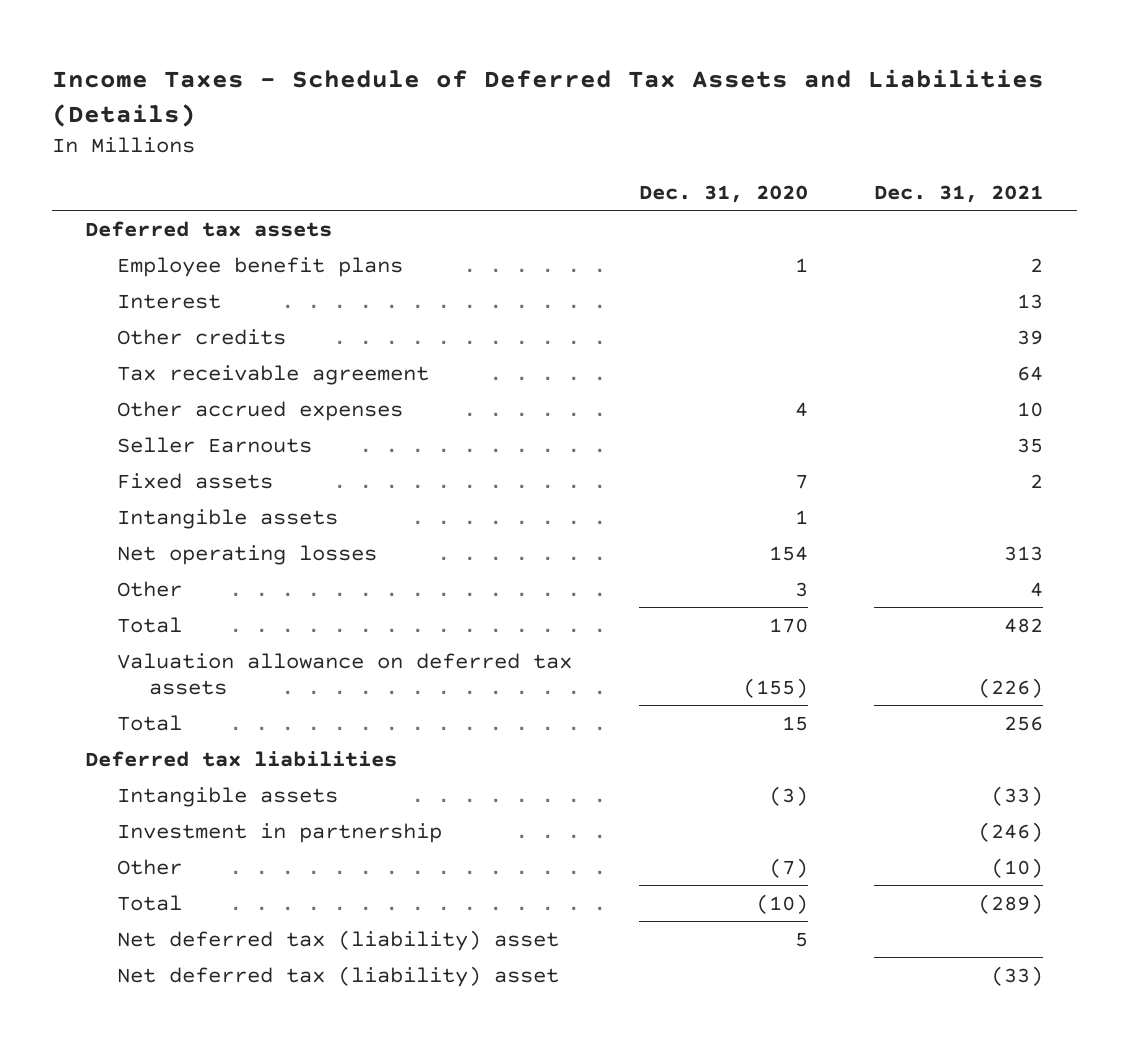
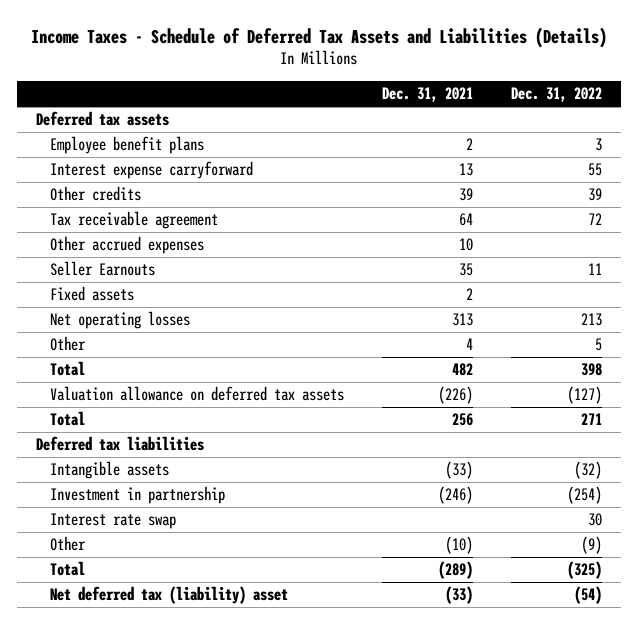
[638,184,808,203] Dec. 31, 2020 -> none
none -> [510,87,602,103] Dec. 31, 2022
[117,293,222,309] Interest -> [50,161,254,180] Interest expense carryforward
[117,508,339,529] Intangible assets -> none
none -> [50,513,177,530] Interest rate swap
[117,929,560,951] Net deferred tax (liability) asset -> none

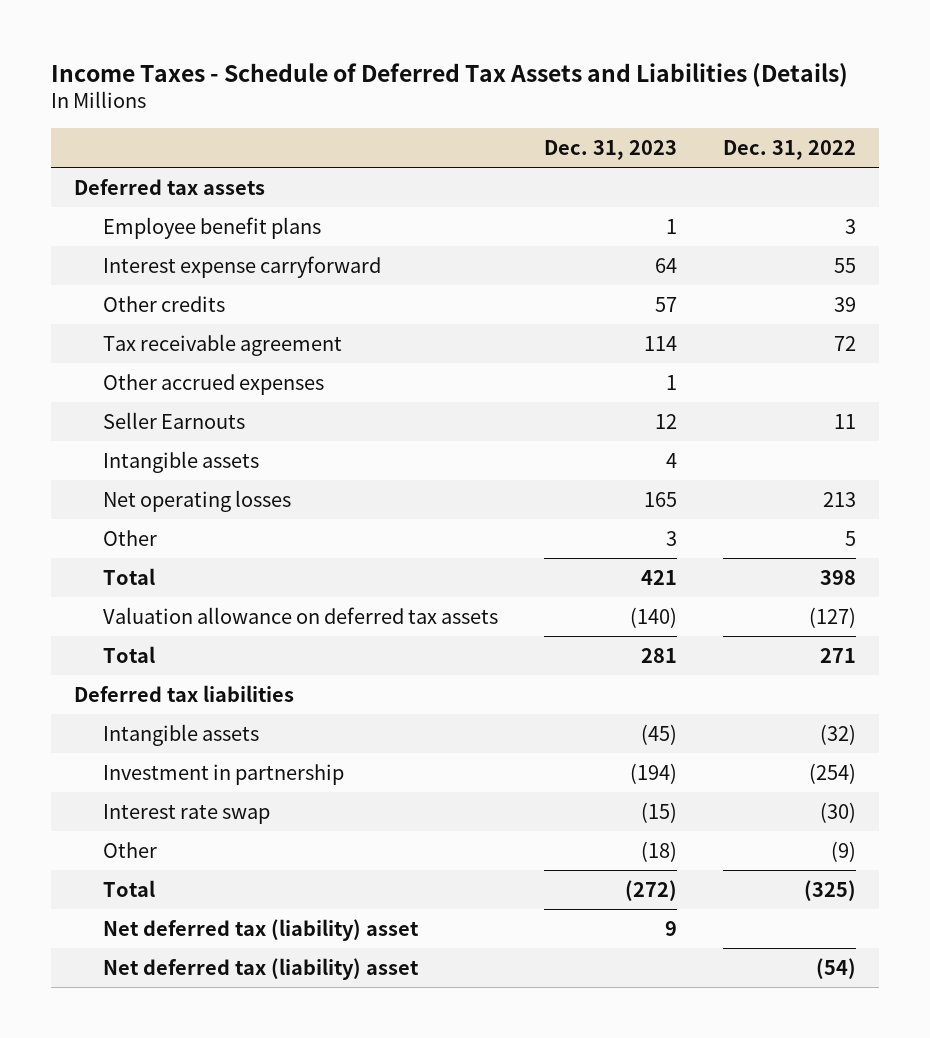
[382,87,474,103] Dec. 31, 2021 -> none
none -> [543,140,677,161] Dec. 31, 2023
[50,286,135,302] Fixed assets -> none
none -> [102,450,259,473] Intangible assets
[587,513,602,527] 30 -> [819,801,856,823] (30)
none -> [102,918,419,941] Net deferred tax (liability) asset

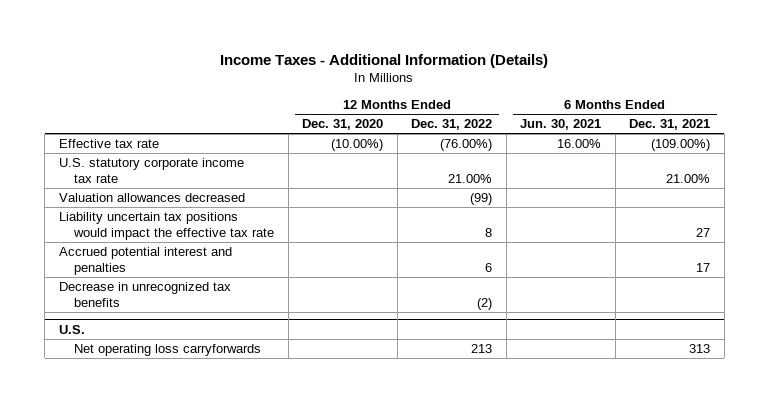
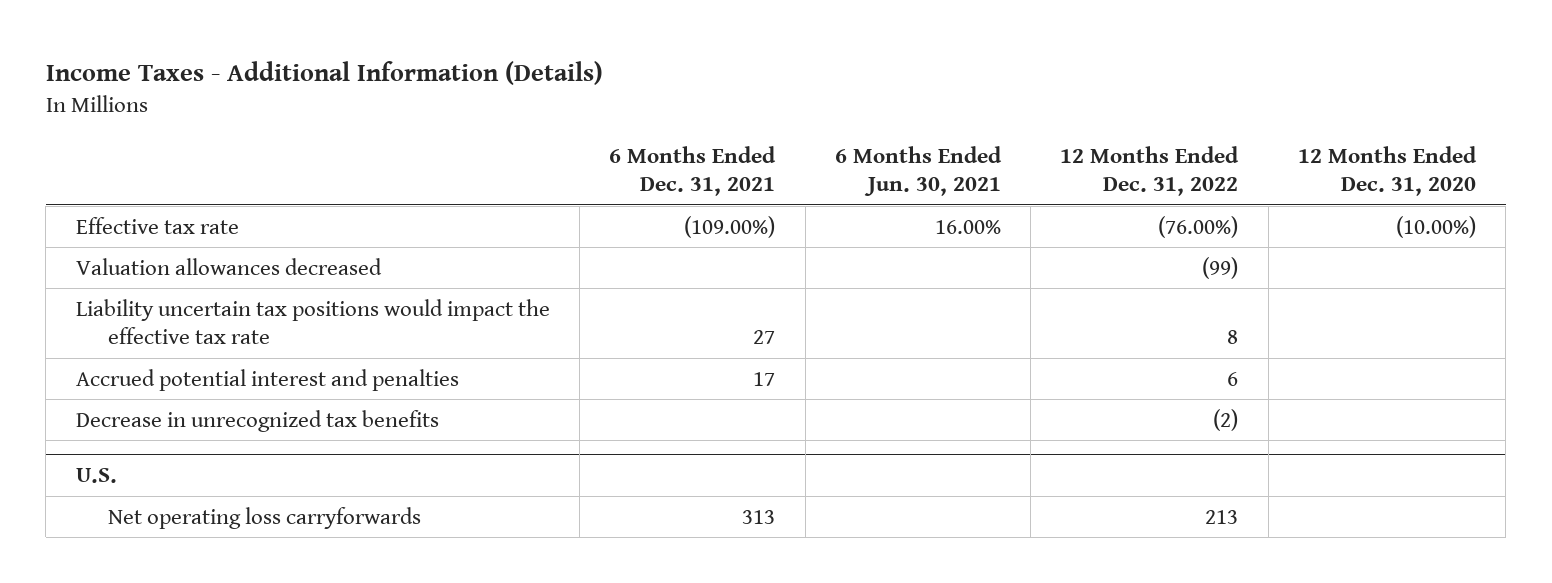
[58,157,244,183] U.S. statutory corporate income tax rate -> none

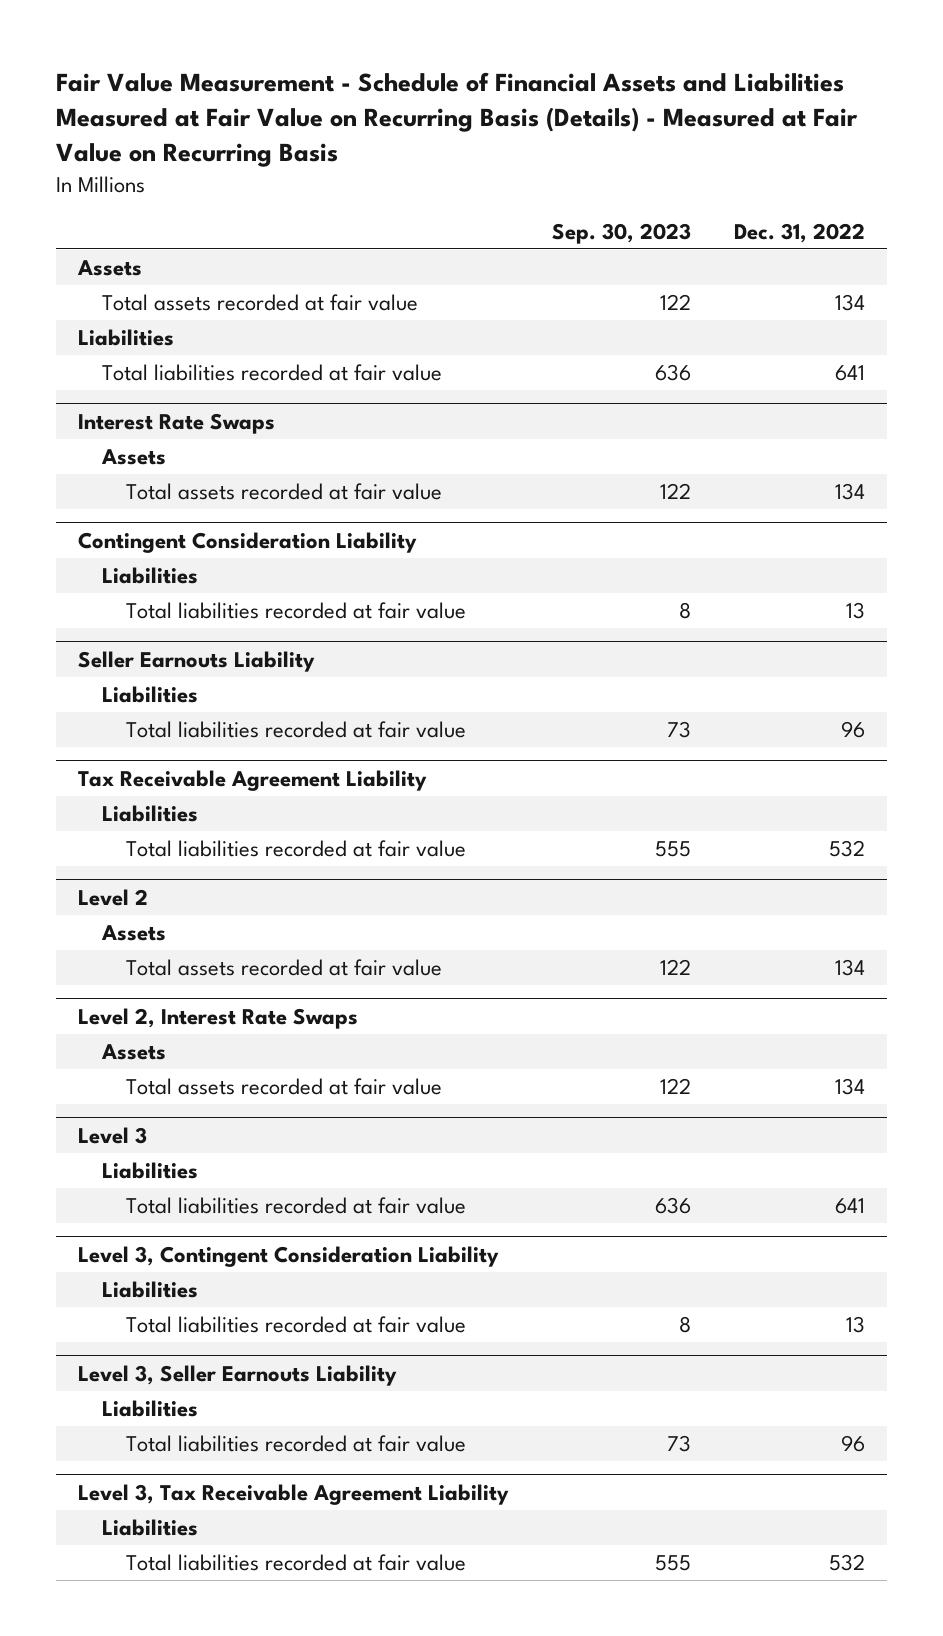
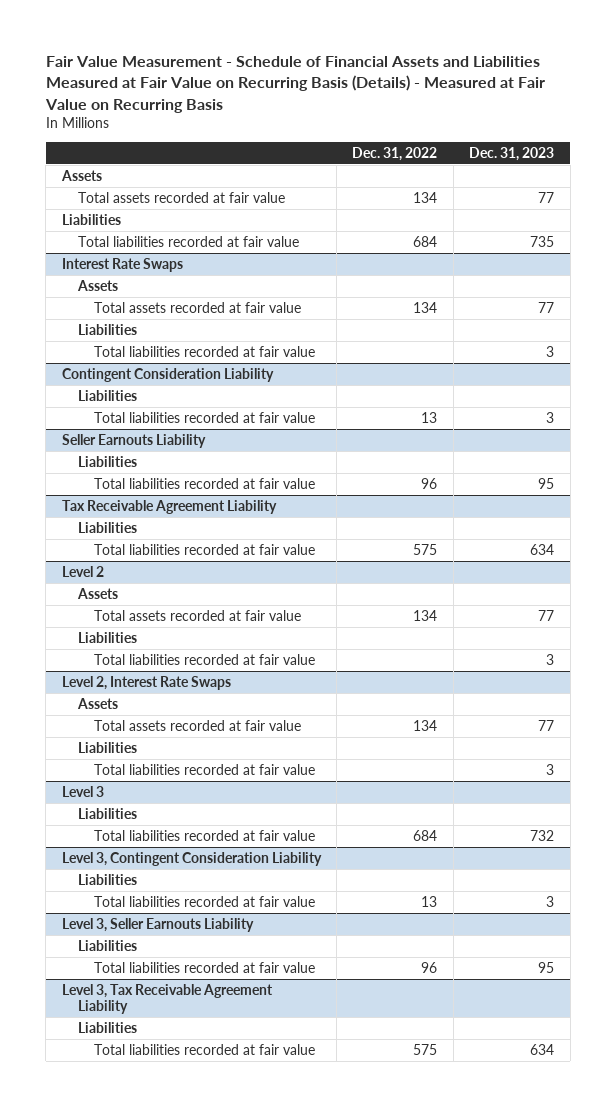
[551,222,691,244] Sep. 30, 2023 -> none
none -> [469,146,555,161] Dec. 31, 2023
[835,364,866,381] 641 -> [413,235,438,247] 684
none -> [77,323,137,335] Liabilities
none -> [93,345,315,357] Total liabilities recorded at fair value
[829,839,866,857] 532 -> [413,543,438,555] 575
none -> [77,631,137,643] Liabilities
none -> [93,653,315,665] Total liabilities recorded at fair value
none -> [77,741,137,753] Liabilities
none -> [93,763,315,775] Total liabilities recorded at fair value
[835,1197,866,1214] 641 -> [413,829,438,841] 684
[829,1553,866,1571] 532 -> [413,1043,438,1055] 575

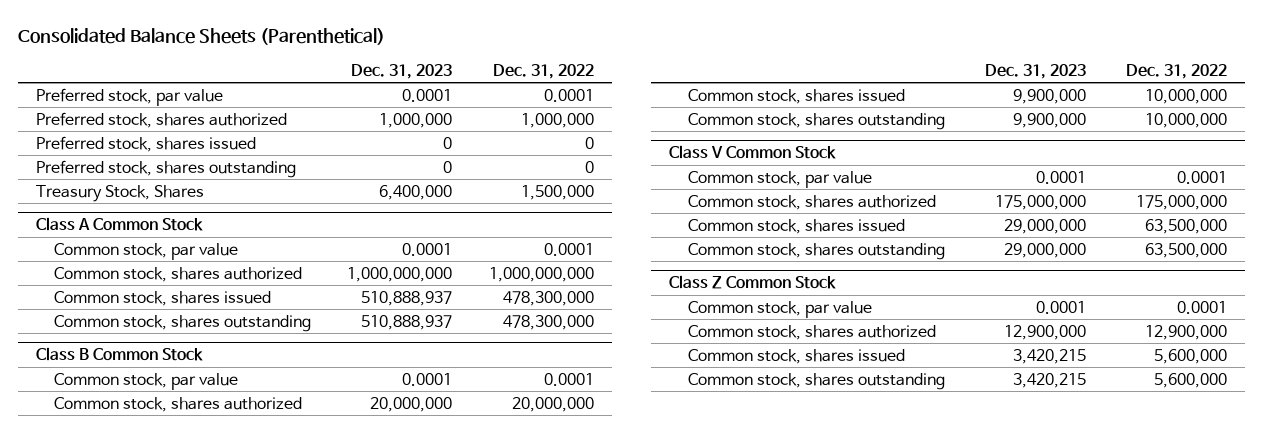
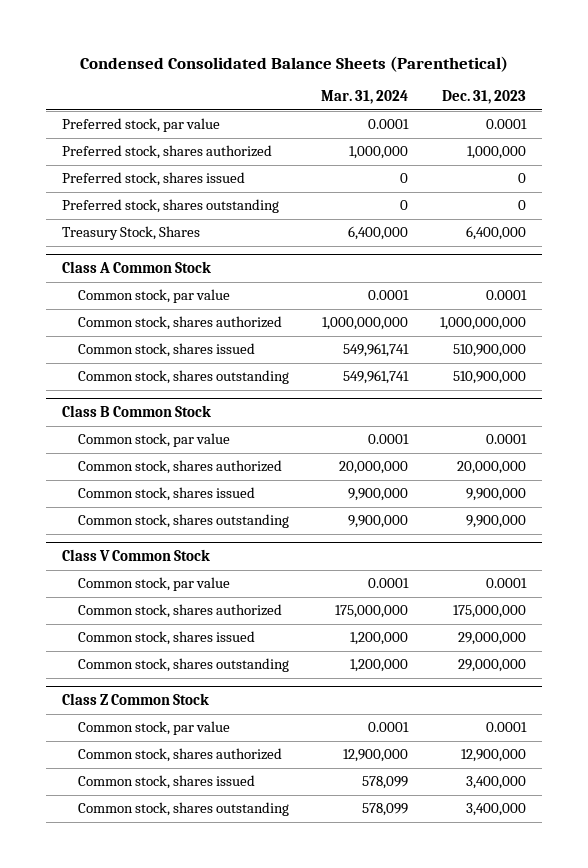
[17,28,385,46] Consolidated Balance Sheets (Parenthetical) -> [79,55,508,72] Condensed Consolidated Balance Sheets (Parenthetical)
[492,63,594,79] Dec. 31, 2022 -> none
none -> [320,90,408,105] Mar. 31, 2024
[361,290,453,306] 510,888,937 -> [452,344,526,358] 510,900,000
[361,314,453,330] 510,888,937 -> [452,371,526,385] 510,900,000
[1012,348,1086,364] 3,420,215 -> [465,776,526,790] 3,400,000
[1012,372,1086,388] 3,420,215 -> [465,803,526,817] 3,400,000

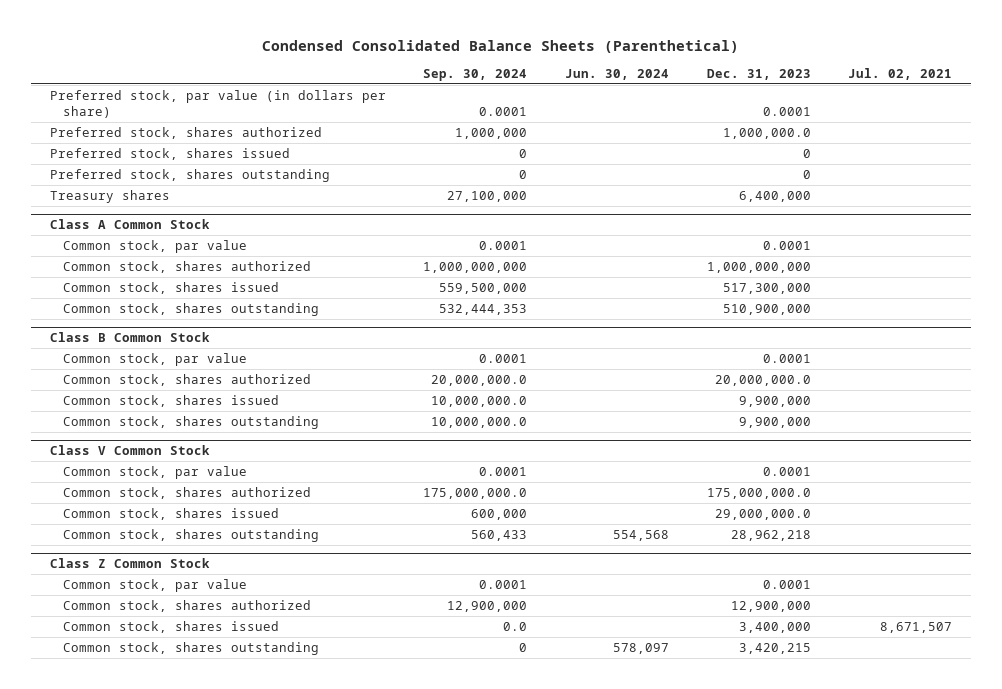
[320,90,408,105] Mar. 31, 2024 -> none
none -> [423,69,528,82] Sep. 30, 2024
none -> [564,69,669,81] Jun. 30, 2024
none -> [848,68,953,81] Jul. 02, 2021
[62,118,221,133] Preferred stock, par value -> [49,89,386,119] Preferred stock, par value (in dollars per share)
[466,146,526,160] 1,000,000 -> [722,127,811,139] 1,000,000.0
[62,226,201,241] Treasury Stock, Shares -> [49,189,170,203] Treasury shares
[452,344,526,358] 510,900,000 -> [722,282,811,294] 517,300,000
[456,461,526,475] 20,000,000 -> [714,374,811,386] 20,000,000.0
[452,605,526,619] 175,000,000 -> [706,487,811,499] 175,000,000.0
[457,632,526,646] 29,000,000 -> [714,508,811,520] 29,000,000.0
[457,659,526,673] 29,000,000 -> [730,529,811,541] 28,962,218
[465,803,526,817] 3,400,000 -> [738,642,811,654] 3,420,215

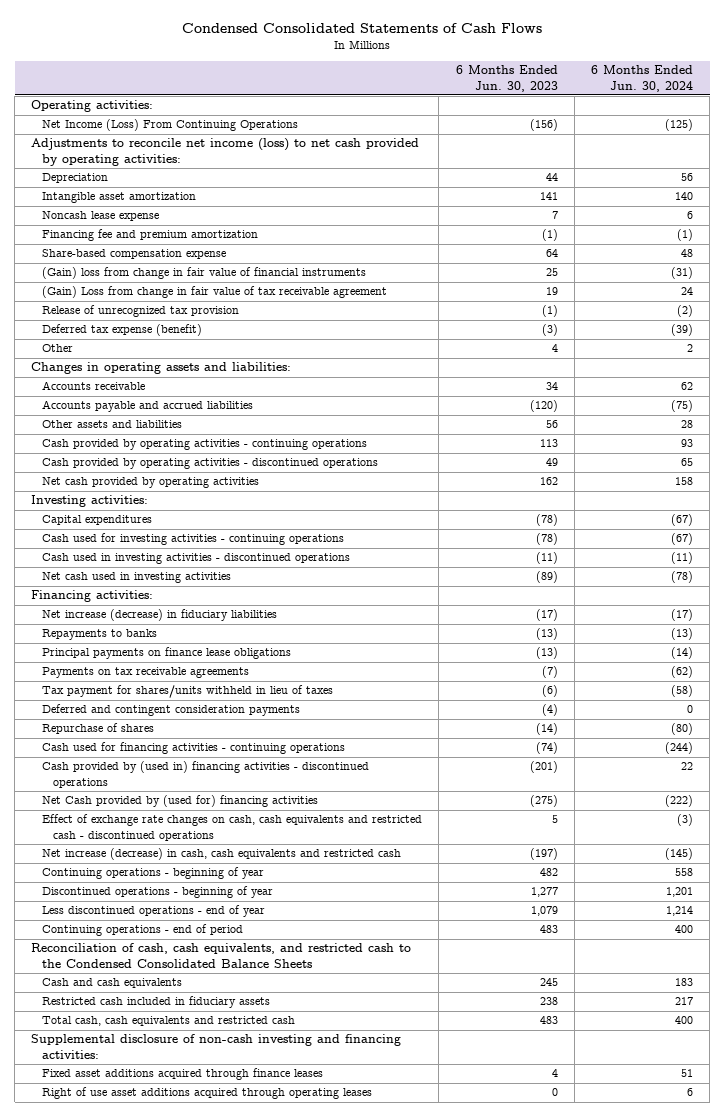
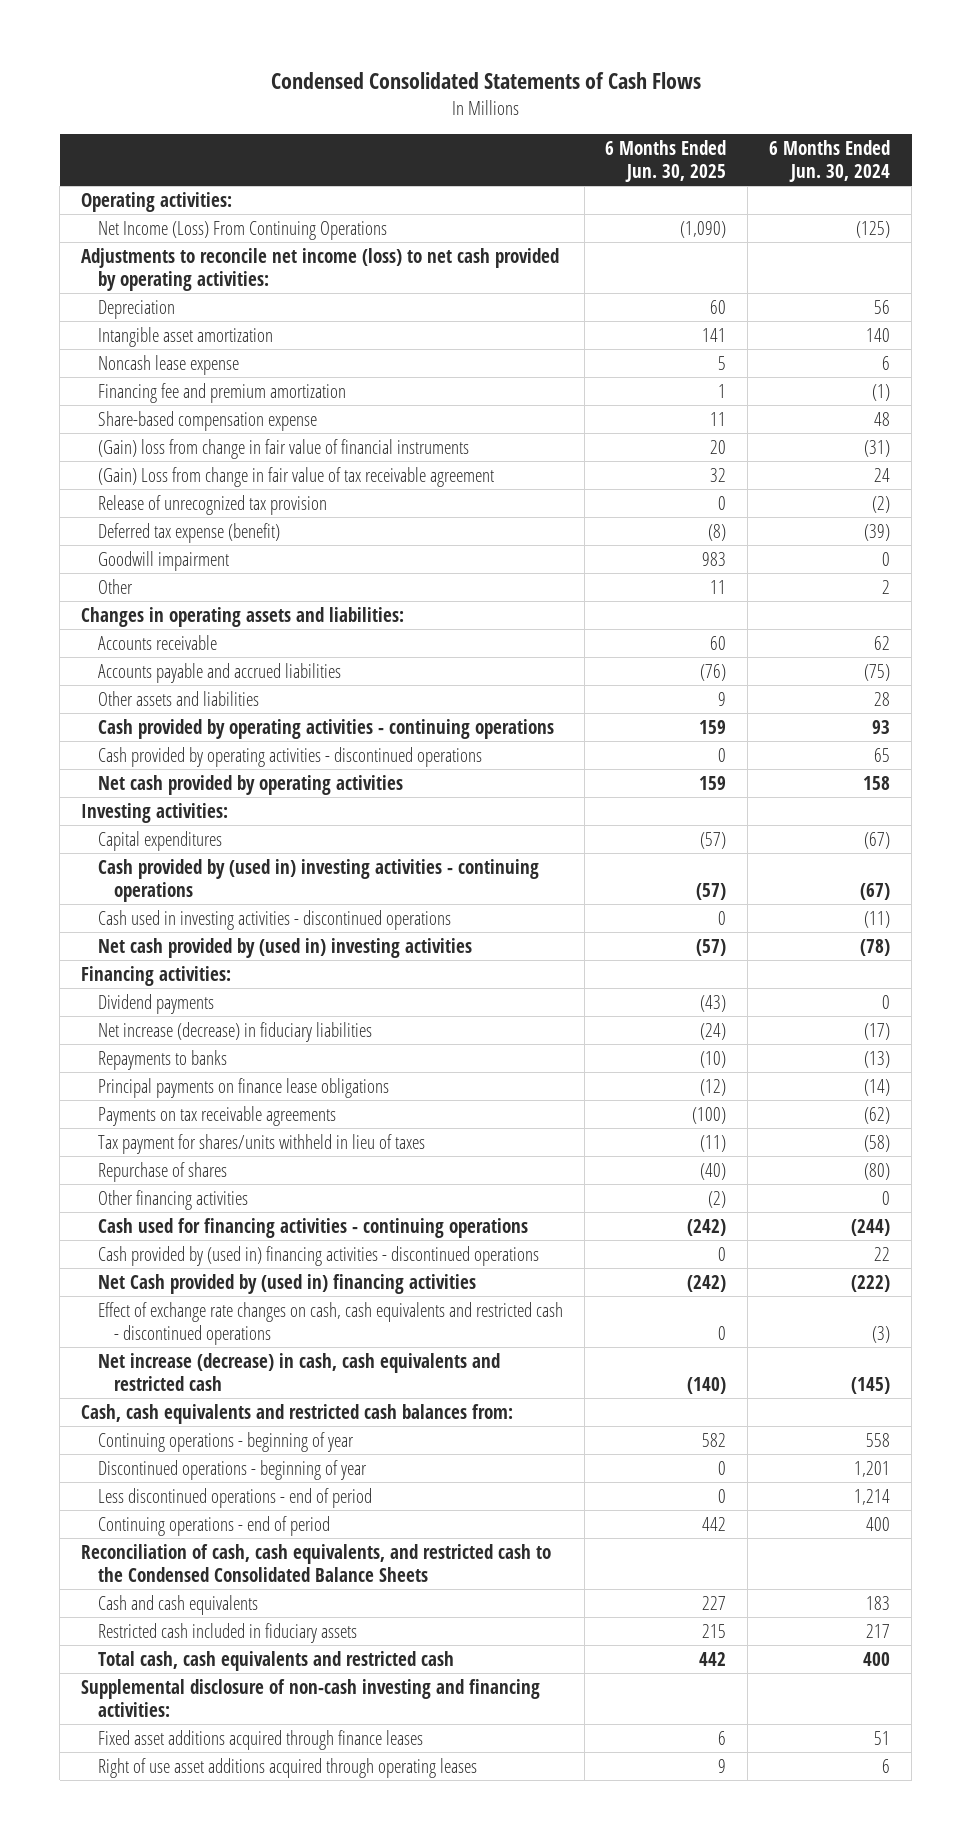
[455,65,558,92] 6 Months Ended Jun. 30, 2023 -> none
none -> [605,139,727,182] 6 Months Ended Jun. 30, 2025
none -> [97,550,229,571] Goodwill impairment
[42,533,345,546] Cash used for investing activities - continuing operations -> [97,858,539,902] Cash provided by (used in) investing activities - continuing operations
[42,572,232,584] Net cash used in investing activities -> [97,937,472,958] Net cash provided by (used in) investing activities
none -> [97,993,214,1014] Dividend payments
[42,704,301,717] Deferred and contingent consideration payments -> none
none -> [97,1189,248,1210] Other financing activities
[42,795,319,808] Net Cash provided by (used for) financing activities -> [97,1273,476,1294] Net Cash provided by (used in) financing activities
none -> [81,1403,514,1424] Cash, cash equivalents and restricted cash balances from:
[42,905,266,918] Less discontinued operations - end of year -> [97,1487,372,1508] Less discontinued operations - end of period

